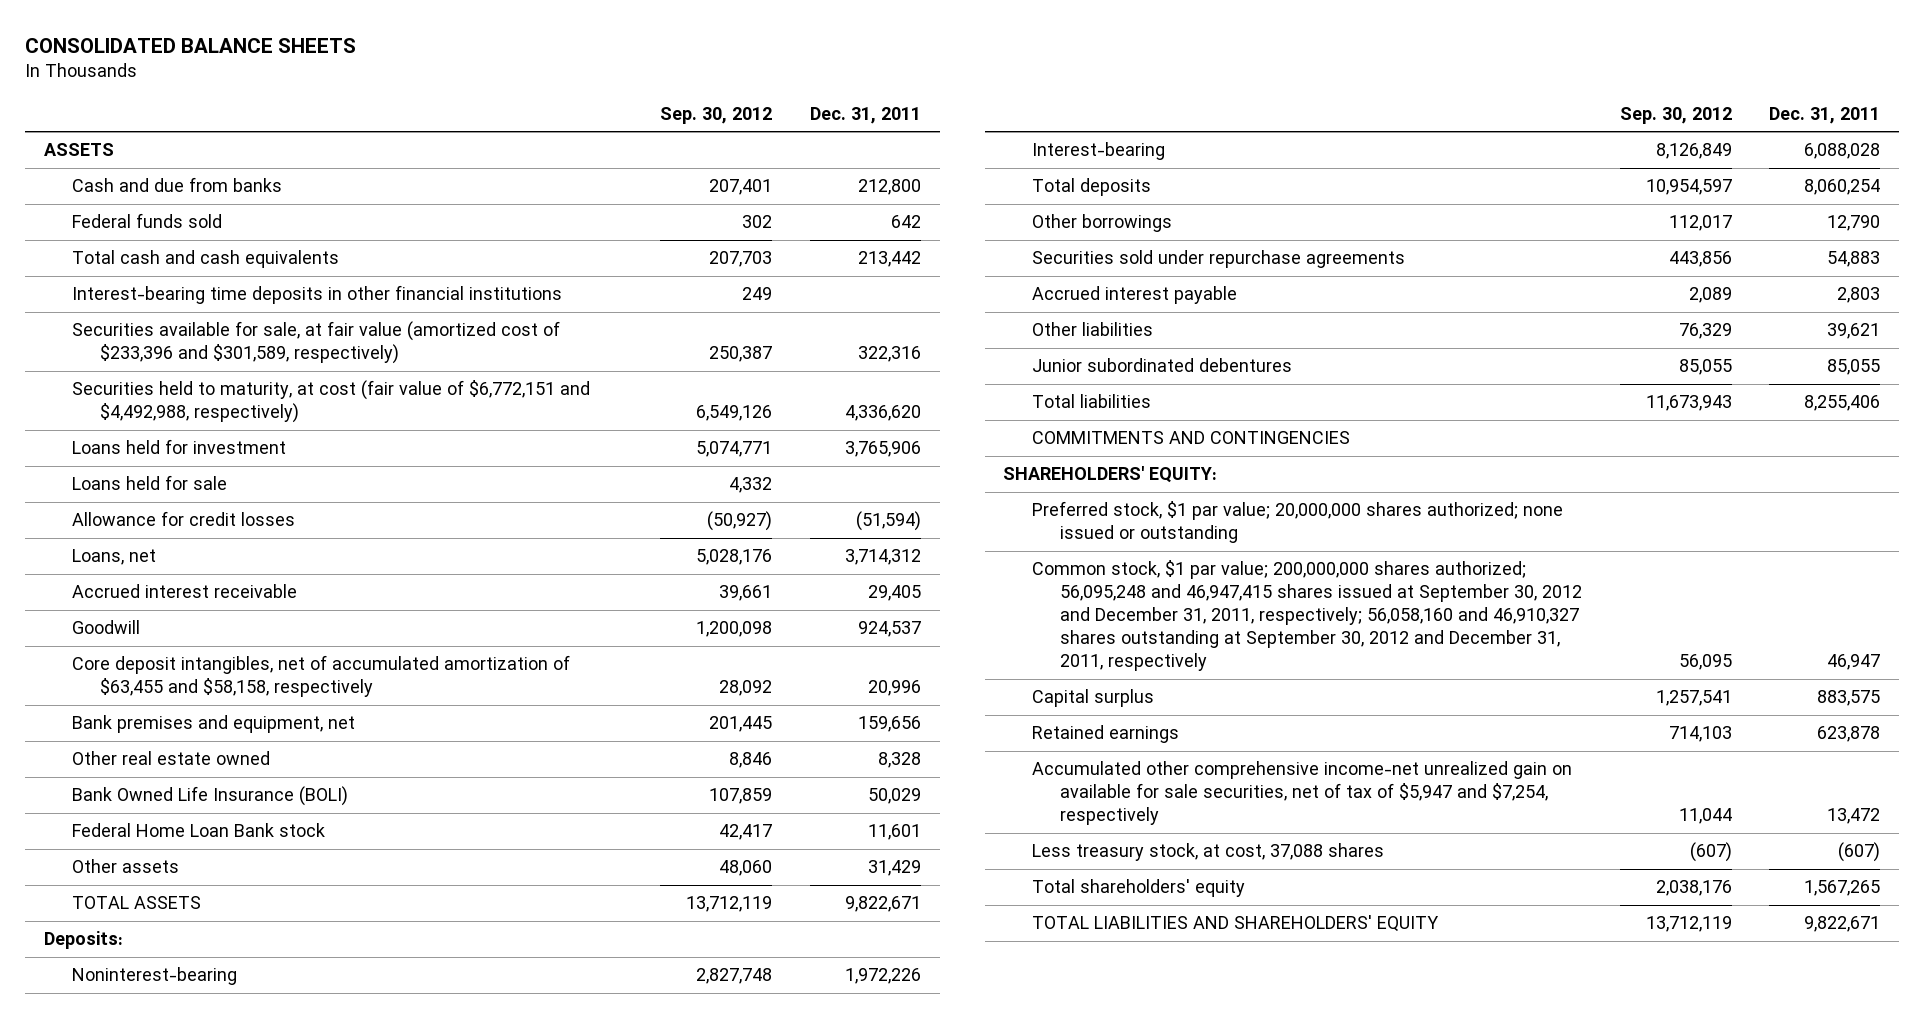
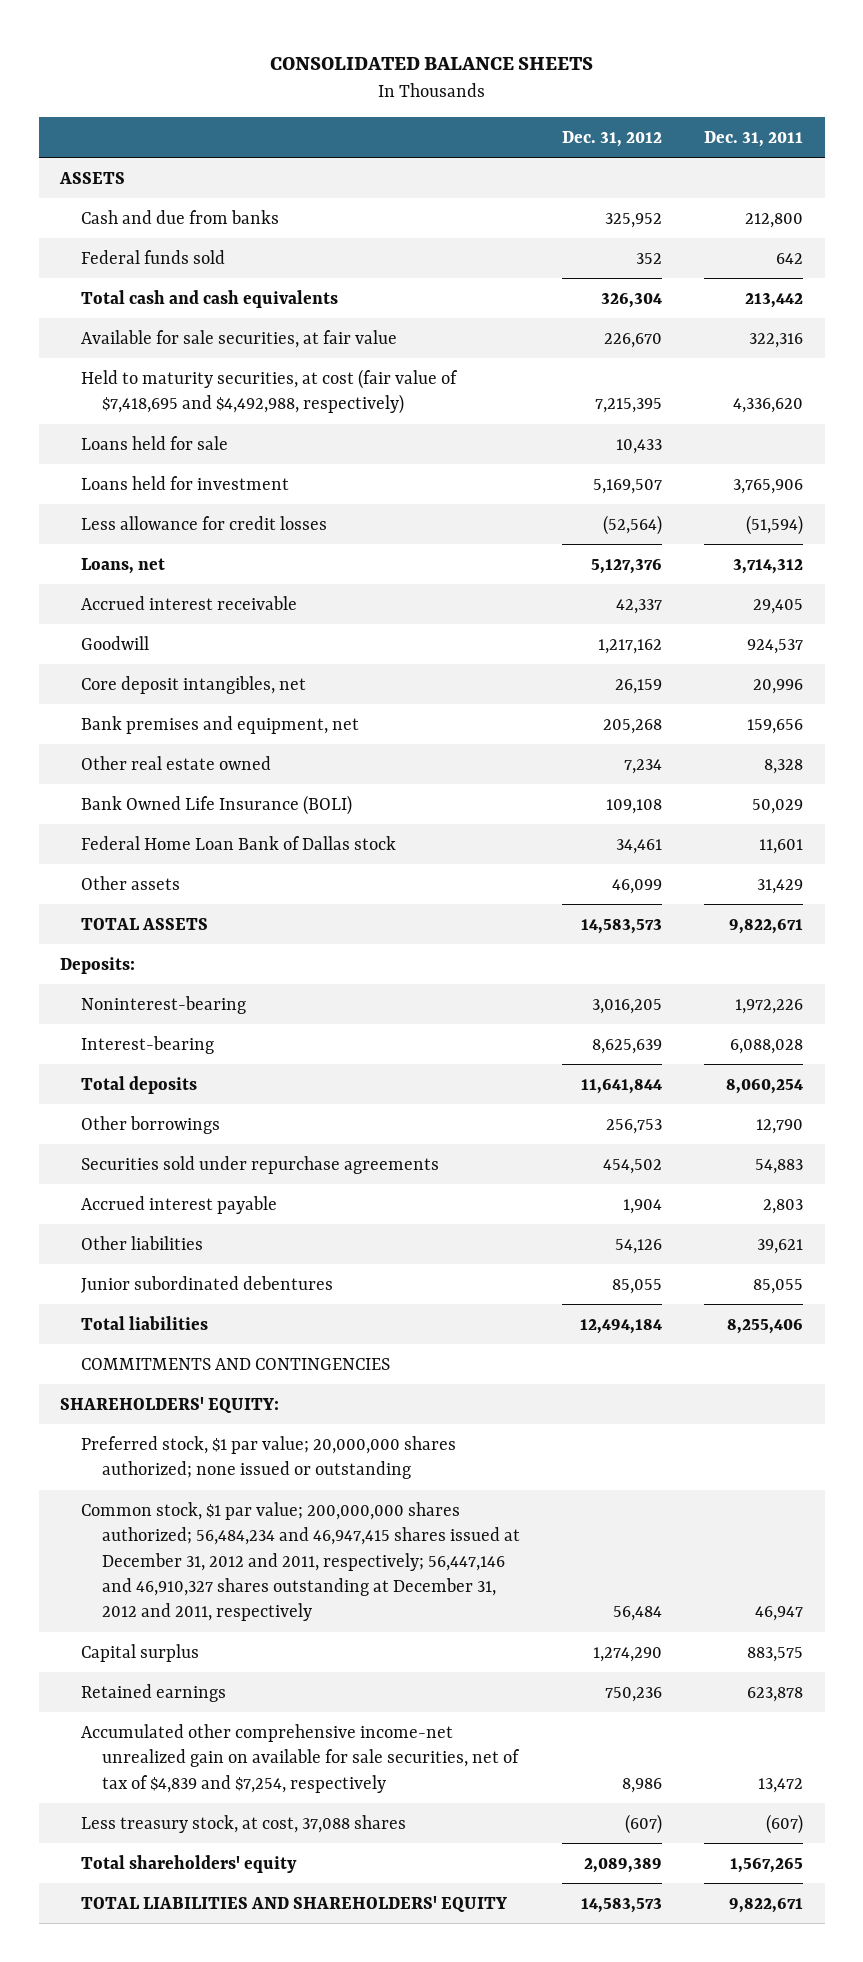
[660,106,773,124] Sep. 30, 2012 -> none
none -> [562,130,663,147] Dec. 31, 2012
[72,285,563,305] Interest-bearing time deposits in other financial institutions -> none
[72,321,561,365] Securities available for sale, at fair value (amortized cost of $233,396 and $301,589, respectively) -> [81,329,398,348] Available for sale securities, at fair value
[72,380,591,424] Securities held to maturity, at cost (fair value of $6,772,151 and $4,492,988, respectively) -> [81,368,459,415] Held to maturity securities, at cost (fair value of $7,418,695 and $4,492,988, respectively)
[72,439,287,455] Loans held for investment -> [81,475,290,490] Loans held for investment
[72,511,296,527] Allowance for credit losses -> [81,515,328,530] Less allowance for credit losses
[72,655,571,698] Core deposit intangibles, net of accumulated amortization of $63,455 and $58,158, respectively -> [81,675,307,694] Core deposit intangibles, net
[72,823,326,838] Federal Home Loan Bank stock -> [81,835,397,850] Federal Home Loan Bank of Dallas stock
[1031,560,1582,671] Common stock, $1 par value; 200,000,000 shares authorized; 56,095,248 and 46,947,415 shares issued at September 30, 2012 and December 31, 2011, respectively; 56,058,160 and 46,910,327 shares outstanding at September 30, 2012 and December 31, 2011, respectively -> [81,1501,521,1622] Common stock, $1 par value; 200,000,000 shares authorized; 56,484,234 and 46,947,415 shares issued at December 31, 2012 and 2011, respectively; 56,447,146 and 46,910,327 shares outstanding at December 31, 2012 and 2011, respectively
[1031,761,1572,826] Accumulated other comprehensive income-net unrealized gain on available for sale securities, net of tax of $5,947 and $7,254, respectively -> [81,1723,521,1793] Accumulated other comprehensive income-net unrealized gain on available for sale securities, net of tax of $4,839 and $7,254, respectively

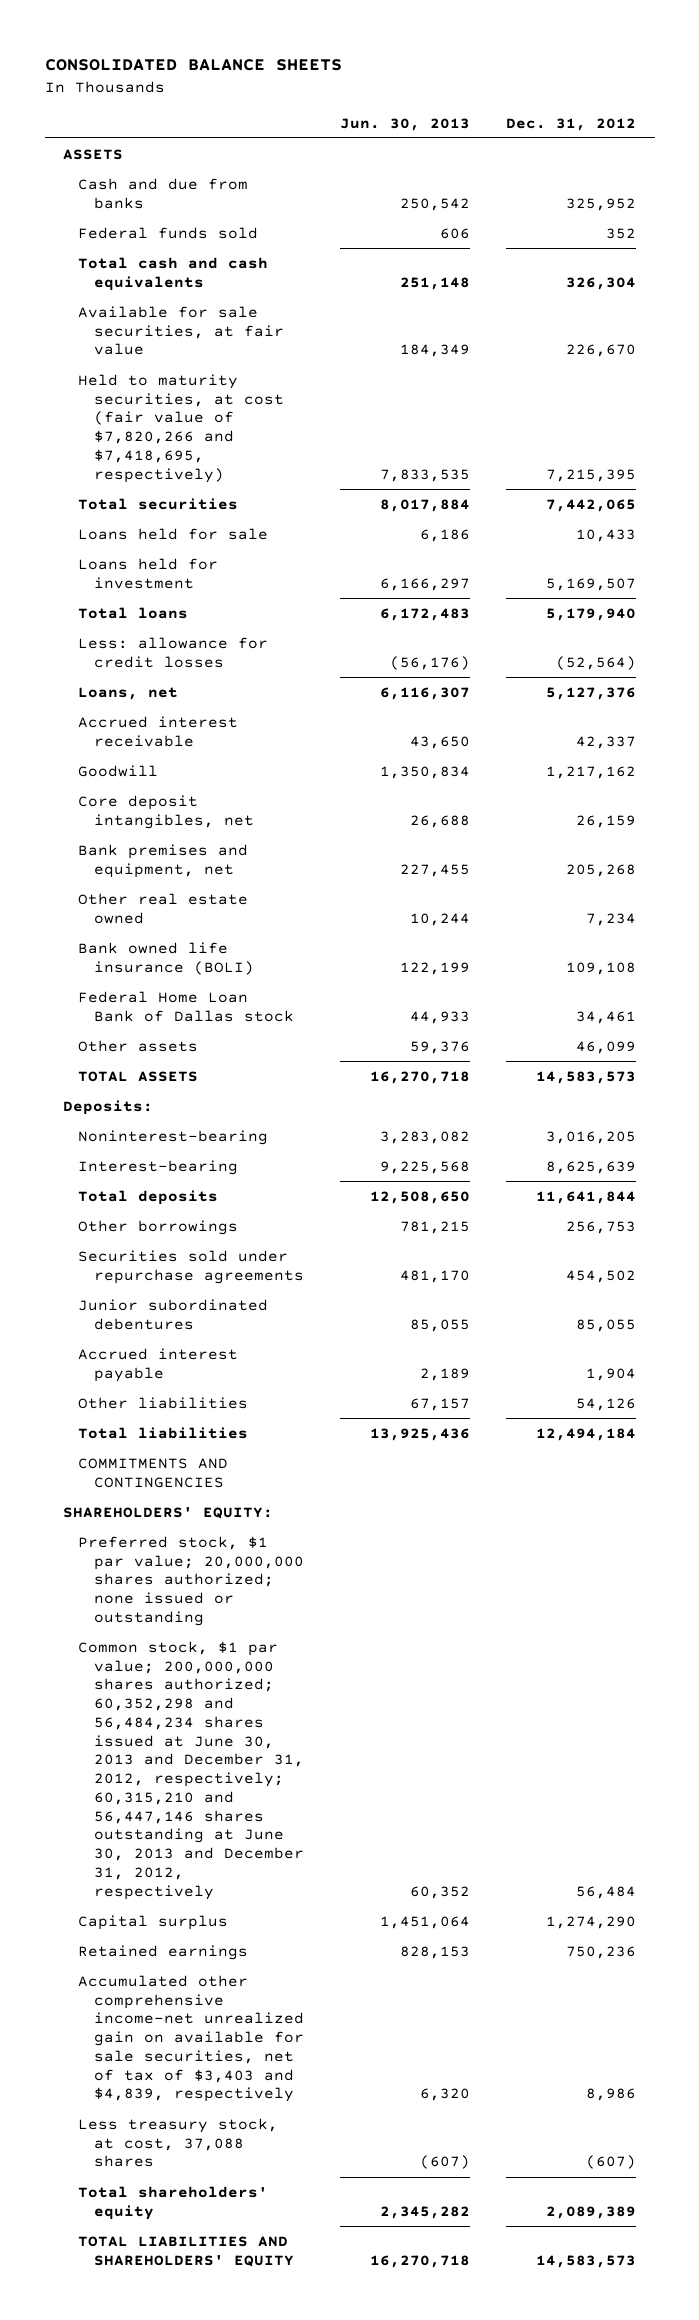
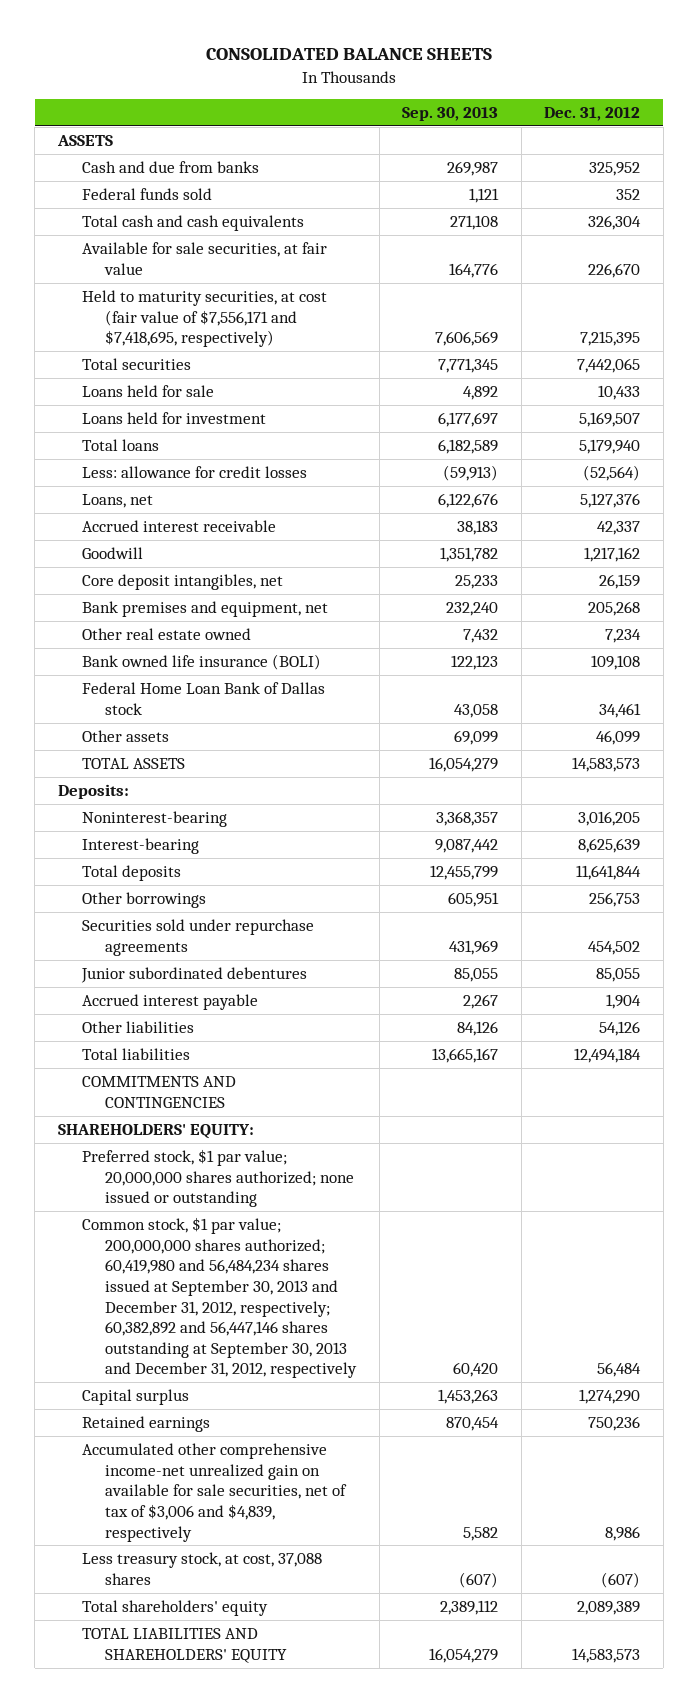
[340,117,471,131] Jun. 30, 2013 -> none
none -> [402,106,499,121] Sep. 30, 2013
[78,373,284,483] Held to maturity securities, at cost (fair value of $7,820,266 and $7,418,695, respectively) -> [81,290,327,348] Held to maturity securities, at cost (fair value of $7,556,171 and $7,418,695, respectively)
[78,1640,304,1900] Common stock, $1 par value; 200,000,000 shares authorized; 60,352,298 and 56,484,234 shares issued at June 30, 2013 and December 31, 2012, respectively; 60,315,210 and 56,447,146 shares outstanding at June 30, 2013 and December 31, 2012, respectively -> [81,1217,358,1379] Common stock, $1 par value; 200,000,000 shares authorized; 60,419,980 and 56,484,234 shares issued at September 30, 2013 and December 31, 2012, respectively; 60,382,892 and 56,447,146 shares outstanding at September 30, 2013 and December 31, 2012, respectively
[78,1974,304,2103] Accumulated other comprehensive income-net unrealized gain on available for sale securities, net of tax of $3,403 and $4,839, respectively -> [81,1443,348,1542] Accumulated other comprehensive income-net unrealized gain on available for sale securities, net of tax of $3,006 and $4,839, respectively

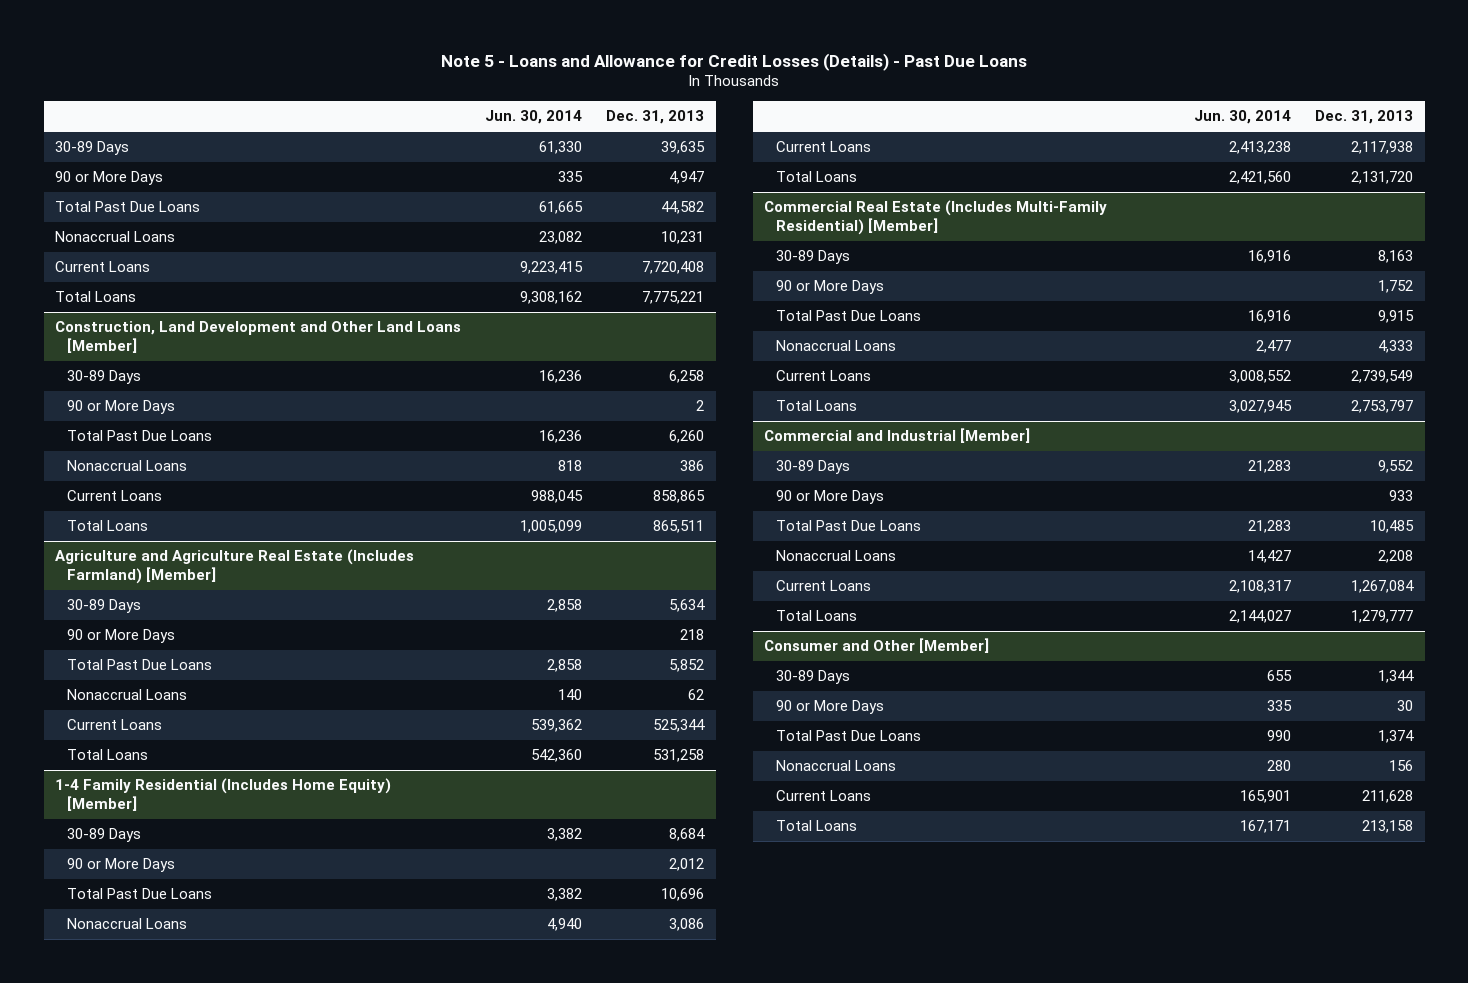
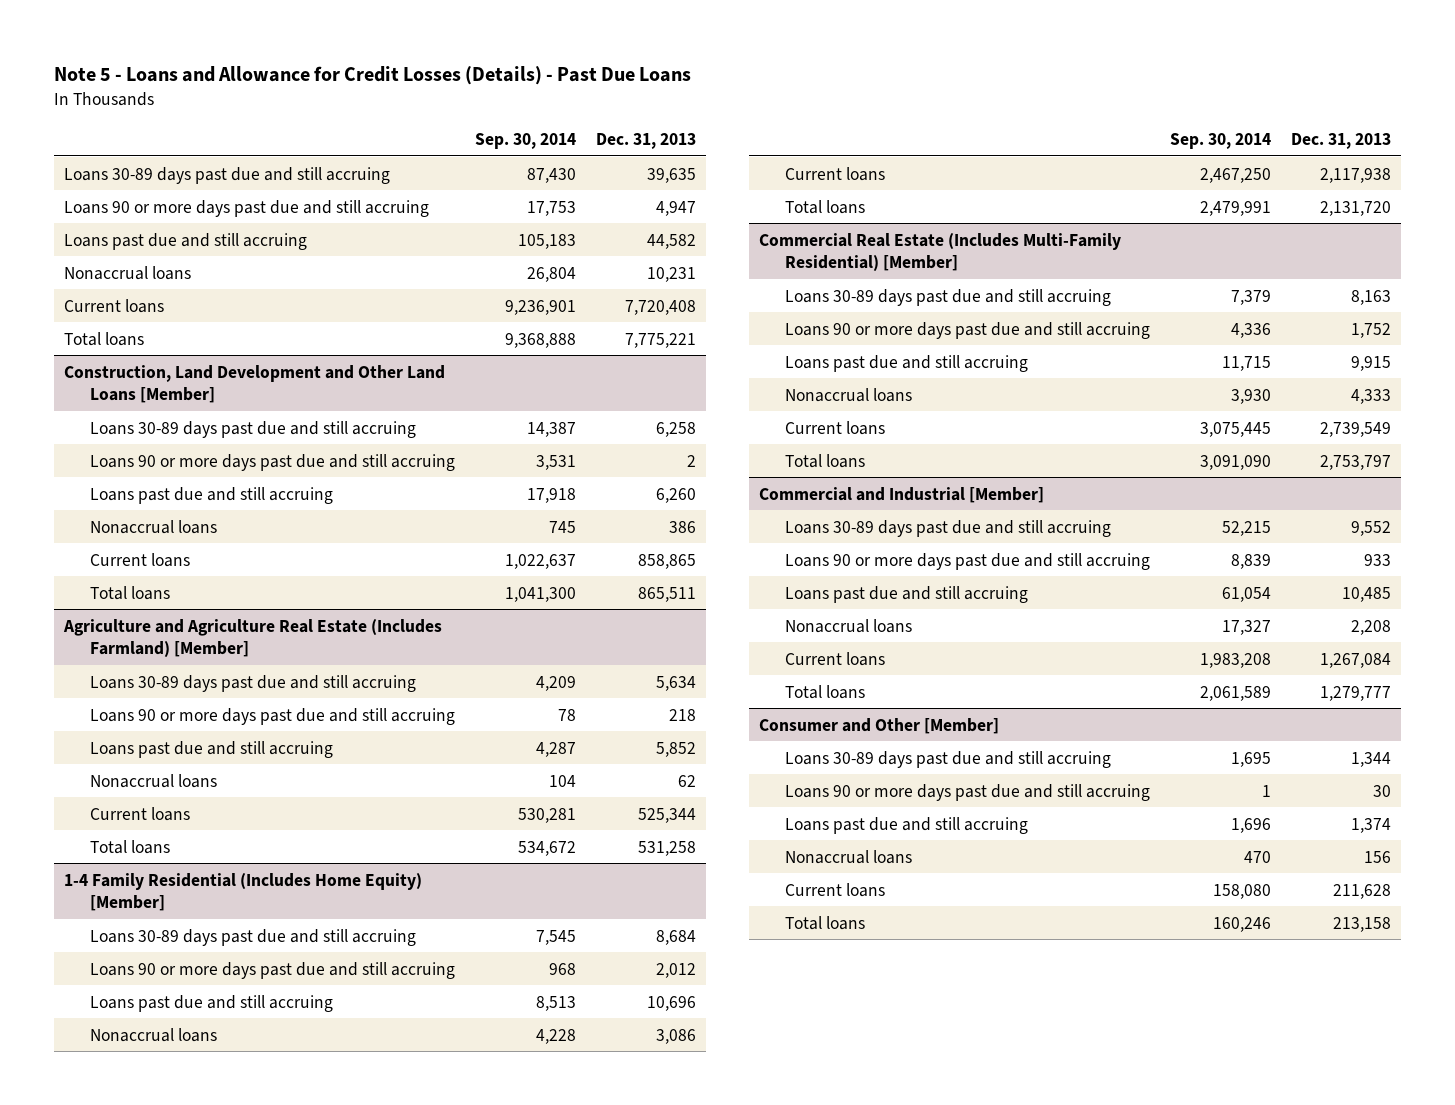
[485,110,583,125] Jun. 30, 2014 -> none
none -> [474,132,576,149] Sep. 30, 2014
[55,141,130,156] 30-89 Days -> [64,166,391,184] Loans 30-89 days past due and still accruing
[55,171,164,186] 90 or More Days -> [64,199,430,217] Loans 90 or more days past due and still accruing
[55,201,201,213] Total Past Due Loans -> [64,232,308,250] Loans past due and still accruing
[55,231,176,243] Nonaccrual Loans -> [64,265,192,280] Nonaccrual loans
[55,261,151,273] Current Loans -> [64,298,165,313] Current loans
[55,291,137,303] Total Loans -> [64,331,145,346] Total loans
[67,370,142,385] 30-89 Days -> [90,420,417,438] Loans 30-89 days past due and still accruing
[67,400,176,415] 90 or More Days -> [90,453,456,471] Loans 90 or more days past due and still accruing
[67,430,213,442] Total Past Due Loans -> [90,486,334,504] Loans past due and still accruing
[67,460,188,472] Nonaccrual Loans -> [90,519,218,534] Nonaccrual loans
[67,490,163,502] Current Loans -> [90,552,191,567] Current loans
[67,520,149,532] Total Loans -> [90,585,171,600] Total loans
[67,599,142,614] 30-89 Days -> [90,674,417,692] Loans 30-89 days past due and still accruing
[67,629,176,644] 90 or More Days -> [90,707,456,725] Loans 90 or more days past due and still accruing
[67,659,213,671] Total Past Due Loans -> [90,740,334,758] Loans past due and still accruing
[67,689,188,701] Nonaccrual Loans -> [90,773,218,788] Nonaccrual loans
[67,719,163,731] Current Loans -> [90,806,191,821] Current loans
[67,749,149,761] Total Loans -> [90,839,171,854] Total loans
[67,828,142,843] 30-89 Days -> [90,928,417,946] Loans 30-89 days past due and still accruing
[67,858,176,873] 90 or More Days -> [90,961,456,979] Loans 90 or more days past due and still accruing
[67,888,213,900] Total Past Due Loans -> [90,994,334,1012] Loans past due and still accruing
[67,918,188,930] Nonaccrual Loans -> [90,1027,218,1042] Nonaccrual loans
[776,141,872,153] Current Loans -> [785,166,886,181] Current loans
[776,171,858,183] Total Loans -> [785,199,866,214] Total loans
[776,250,851,265] 30-89 Days -> [785,288,1112,306] Loans 30-89 days past due and still accruing
[776,280,885,295] 90 or More Days -> [785,321,1151,339] Loans 90 or more days past due and still accruing
[776,310,922,322] Total Past Due Loans -> [785,354,1029,372] Loans past due and still accruing
[776,340,897,352] Nonaccrual Loans -> [785,387,913,402] Nonaccrual loans
[776,370,872,382] Current Loans -> [785,420,886,435] Current loans
[776,400,858,412] Total Loans -> [785,453,866,468] Total loans
[776,460,851,475] 30-89 Days -> [785,519,1112,537] Loans 30-89 days past due and still accruing
[776,490,885,505] 90 or More Days -> [785,552,1151,570] Loans 90 or more days past due and still accruing
[776,520,922,532] Total Past Due Loans -> [785,585,1029,603] Loans past due and still accruing
[776,550,897,562] Nonaccrual Loans -> [785,618,913,633] Nonaccrual loans
[776,580,872,592] Current Loans -> [785,651,886,666] Current loans
[776,610,858,622] Total Loans -> [785,684,866,699] Total loans
[776,670,851,685] 30-89 Days -> [785,750,1112,768] Loans 30-89 days past due and still accruing
[776,700,885,715] 90 or More Days -> [785,783,1151,801] Loans 90 or more days past due and still accruing
[776,730,922,742] Total Past Due Loans -> [785,816,1029,834] Loans past due and still accruing
[776,760,897,772] Nonaccrual Loans -> [785,849,913,864] Nonaccrual loans
[776,790,872,802] Current Loans -> [785,882,886,897] Current loans
[776,820,858,832] Total Loans -> [785,915,866,930] Total loans

